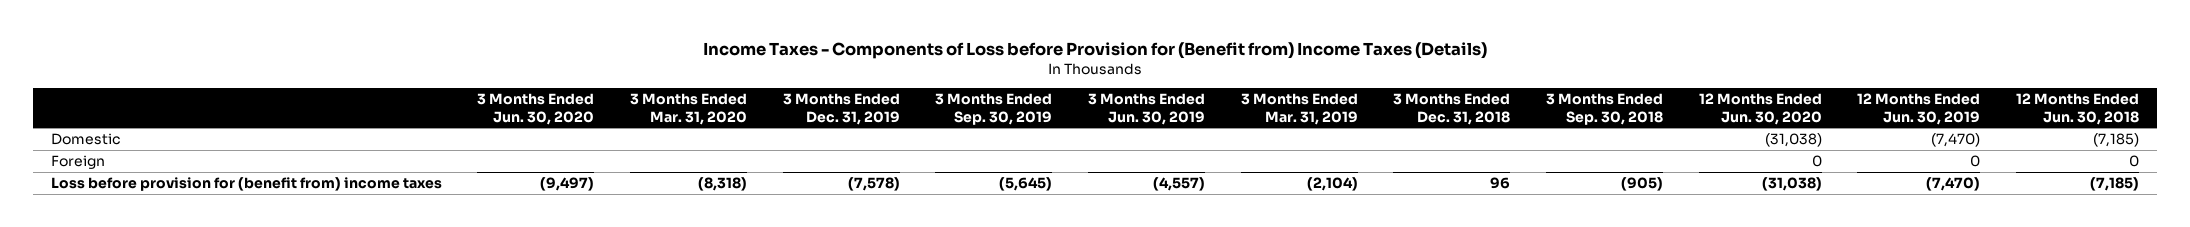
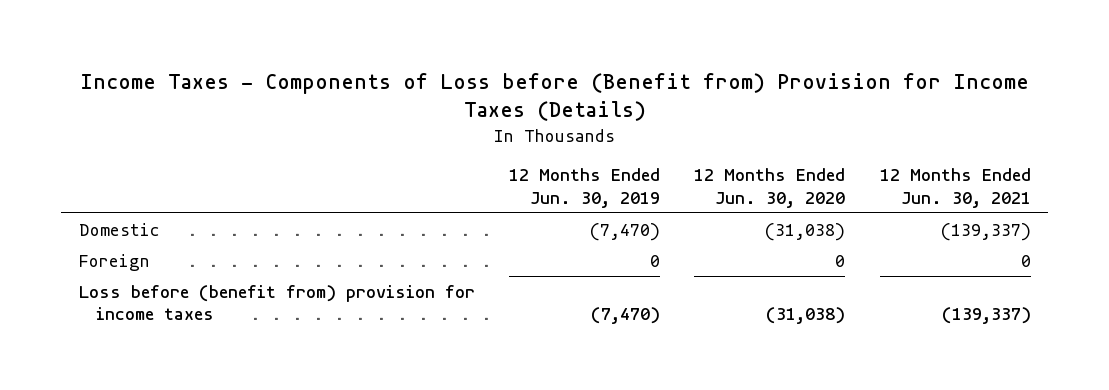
[702,42,1487,60] Income Taxes - Components of Loss before Provision for (Benefit from) Income Taxes (Details) -> [79,73,1029,122] Income Taxes - Components of Loss before (Benefit from) Provision for Income Taxes (Details)
[477,93,595,125] 3 Months Ended Jun. 30, 2020 -> none
[630,93,748,125] 3 Months Ended Mar. 31, 2020 -> none
[782,93,900,125] 3 Months Ended Dec. 31, 2019 -> none
[935,93,1053,125] 3 Months Ended Sep. 30, 2019 -> none
[1087,93,1205,125] 3 Months Ended Jun. 30, 2019 -> none
[1240,93,1358,125] 3 Months Ended Mar. 31, 2019 -> none
[1393,93,1511,125] 3 Months Ended Dec. 31, 2018 -> none
[1545,93,1663,125] 3 Months Ended Sep. 30, 2018 -> none
[2015,93,2139,125] 12 Months Ended Jun. 30, 2018 -> none
none -> [879,168,1031,208] 12 Months Ended Jun. 30, 2021
[50,177,442,192] Loss before provision for (benefit from) income taxes -> [78,284,475,320] Loss before (benefit from) provision for income taxes

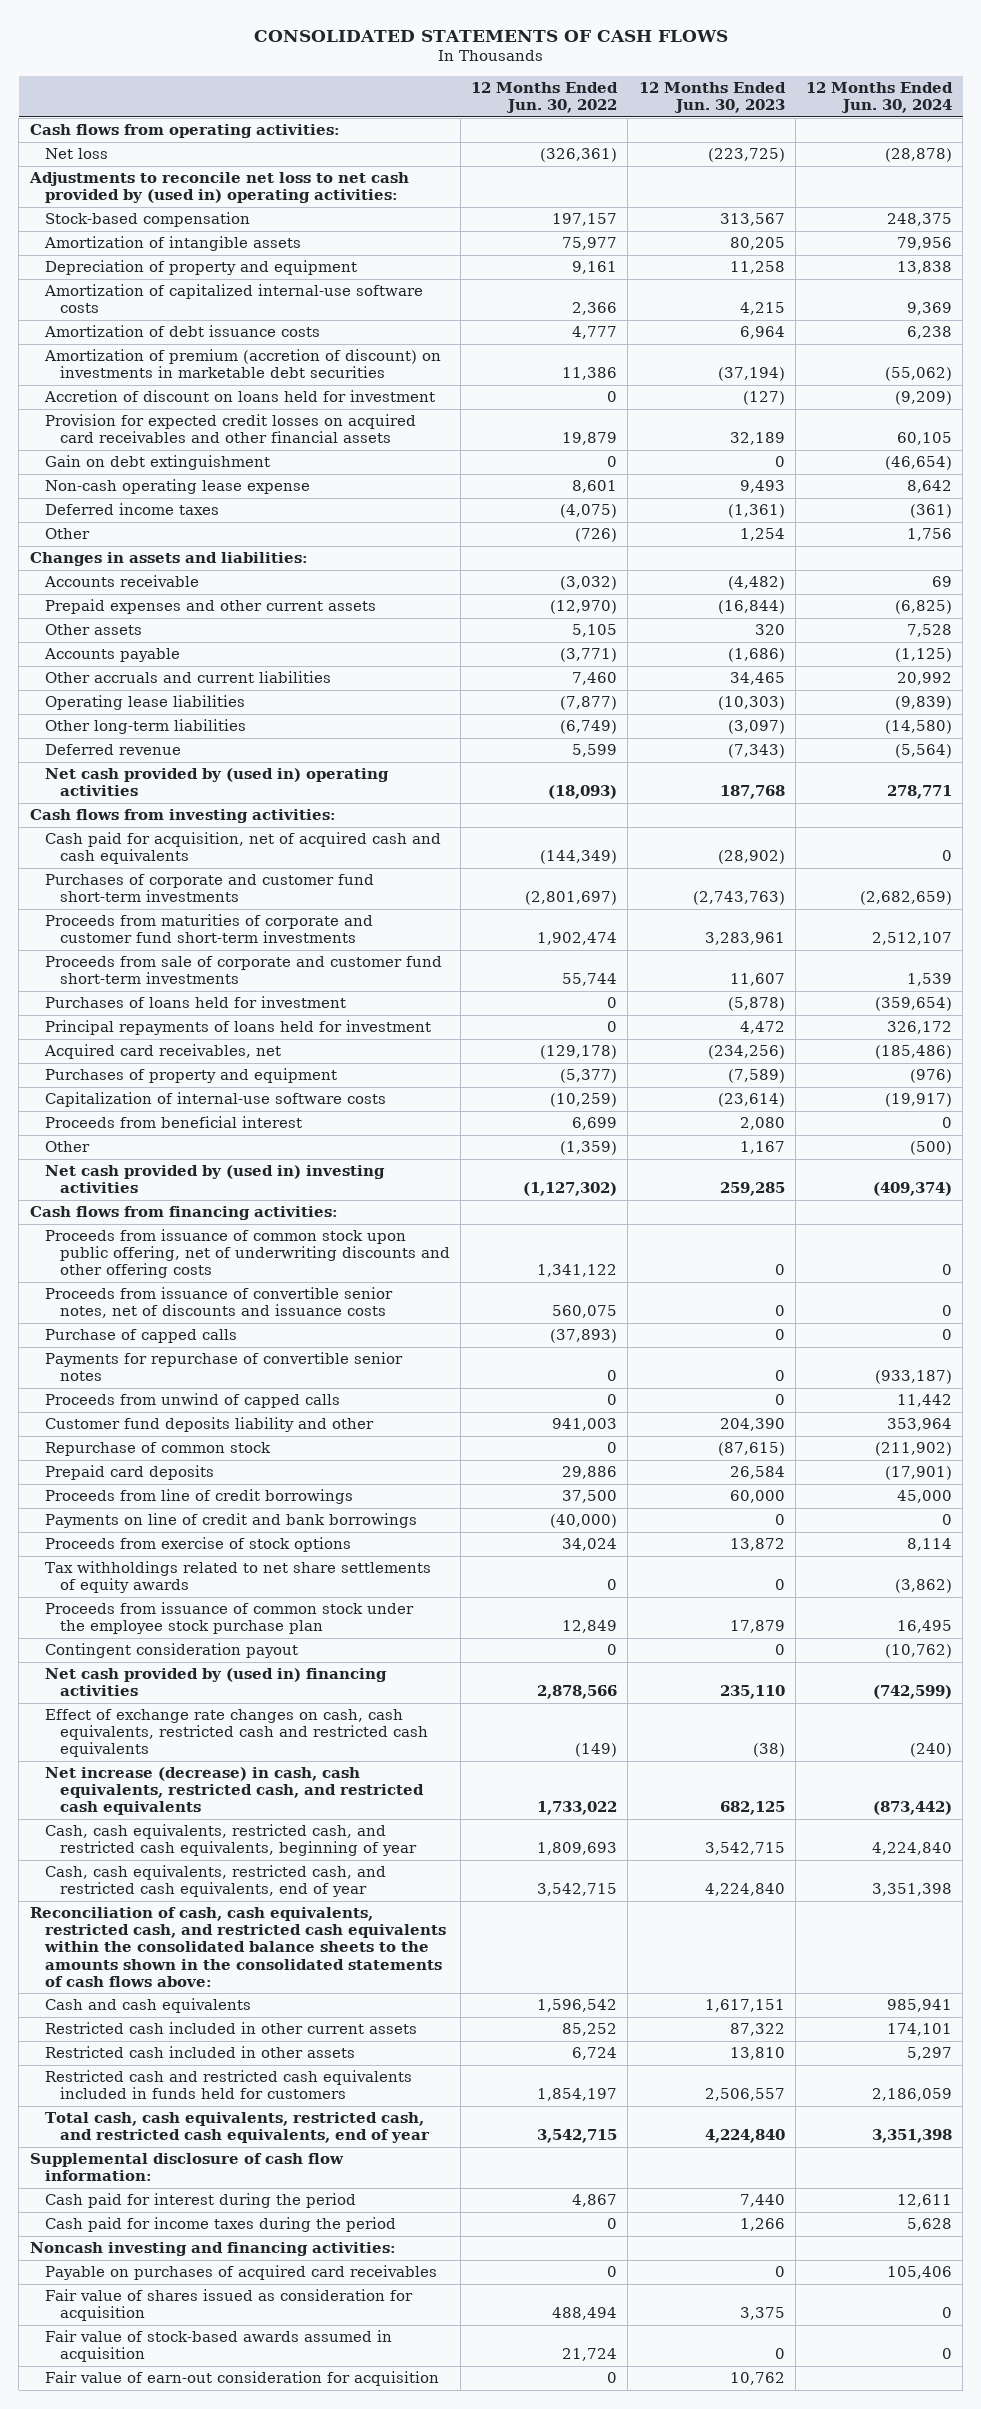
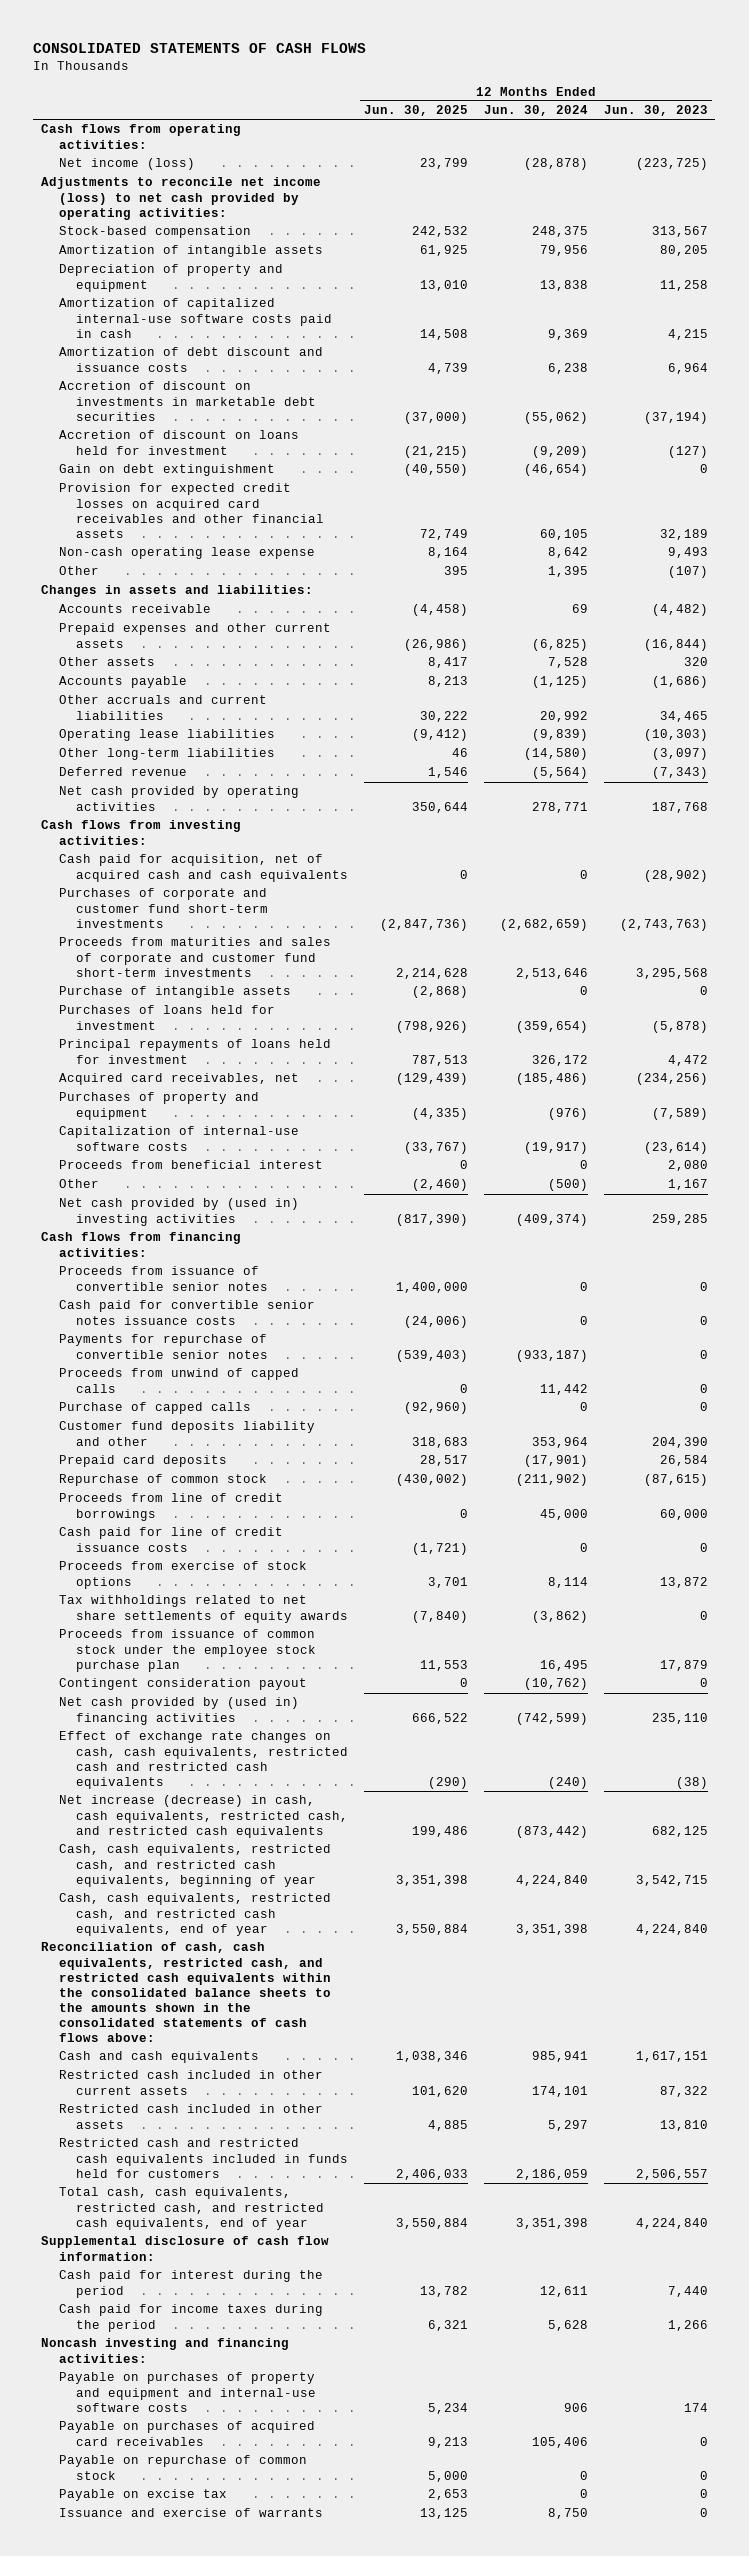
[471,82,619,114] 12 Months Ended Jun. 30, 2022 -> none
none -> [364,105,469,117] Jun. 30, 2025
[44,148,108,160] Net loss -> [58,158,195,171] Net income (loss)
[28,172,409,204] Adjustments to reconcile net loss to net cash provided by (used in) operating activities: -> [41,177,322,220] Adjustments to reconcile net income (loss) to net cash provided by operating activities:
[43,284,423,314] Amortization of capitalized internal-use software costs -> [58,298,333,338] Amortization of capitalized internal-use software costs paid in cash
[43,325,320,338] Amortization of debt issuance costs -> [58,347,323,372] Amortization of debt discount and issuance costs
[43,349,441,379] Amortization of premium (accretion of discount) on investments in marketable debt securities -> [58,381,317,421] Accretion of discount on investments in marketable debt securities
[44,414,416,444] Provision for expected credit losses on acquired card receivables and other financial assets -> [58,483,325,538] Provision for expected credit losses on acquired card receivables and other financial assets
[44,503,219,516] Deferred income taxes -> none
[739,528,785,542] 1,254 -> [667,566,708,579] (107)
[906,528,952,542] 1,756 -> [547,566,588,578] 1,395
[44,768,389,797] Net cash provided by (used in) operating activities -> [58,786,299,811] Net cash provided by operating activities
[44,956,442,985] Proceeds from sale of corporate and customer fund short-term investments -> none
[44,914,373,944] Proceeds from maturities of corporate and customer fund short-term investments -> [58,937,331,977] Proceeds from maturities and sales of corporate and customer fund short-term investments
[704,932,785,946] 3,283,961 -> [635,967,708,979] 3,295,568
[871,932,952,946] 2,512,107 -> [515,967,588,979] 2,513,646
none -> [58,986,291,999] Purchase of intangible assets
[44,1229,450,1279] Proceeds from issuance of common stock upon public offering, net of underwriting discounts and other offering costs -> none
[44,1287,393,1319] Proceeds from issuance of convertible senior notes, net of discounts and issuance costs -> [58,1266,269,1291] Proceeds from issuance of convertible senior notes
none -> [58,1300,315,1325] Cash paid for convertible senior notes issuance costs
[44,1329,237,1344] Purchase of capped calls -> [58,1402,251,1415] Purchase of capped calls
[44,1442,271,1457] Repurchase of common stock -> [58,1474,267,1487] Repurchase of common stock
[44,1513,417,1529] Payments on line of credit and bank borrowings -> none
none -> [58,1527,283,1552] Cash paid for line of credit issuance costs
none -> [58,2372,317,2412] Payable on purchases of property and equipment and internal-use software costs
[44,2289,413,2322] Fair value of shares issued as consideration for acquisition -> none
[44,2330,392,2363] Fair value of stock-based awards assumed in acquisition -> none
[44,2371,439,2387] Fair value of earn-out consideration for acquisition -> none
none -> [58,2455,307,2480] Payable on repurchase of common stock
none -> [58,2489,227,2502] Payable on excise tax
none -> [58,2508,323,2518] Issuance and exercise of warrants

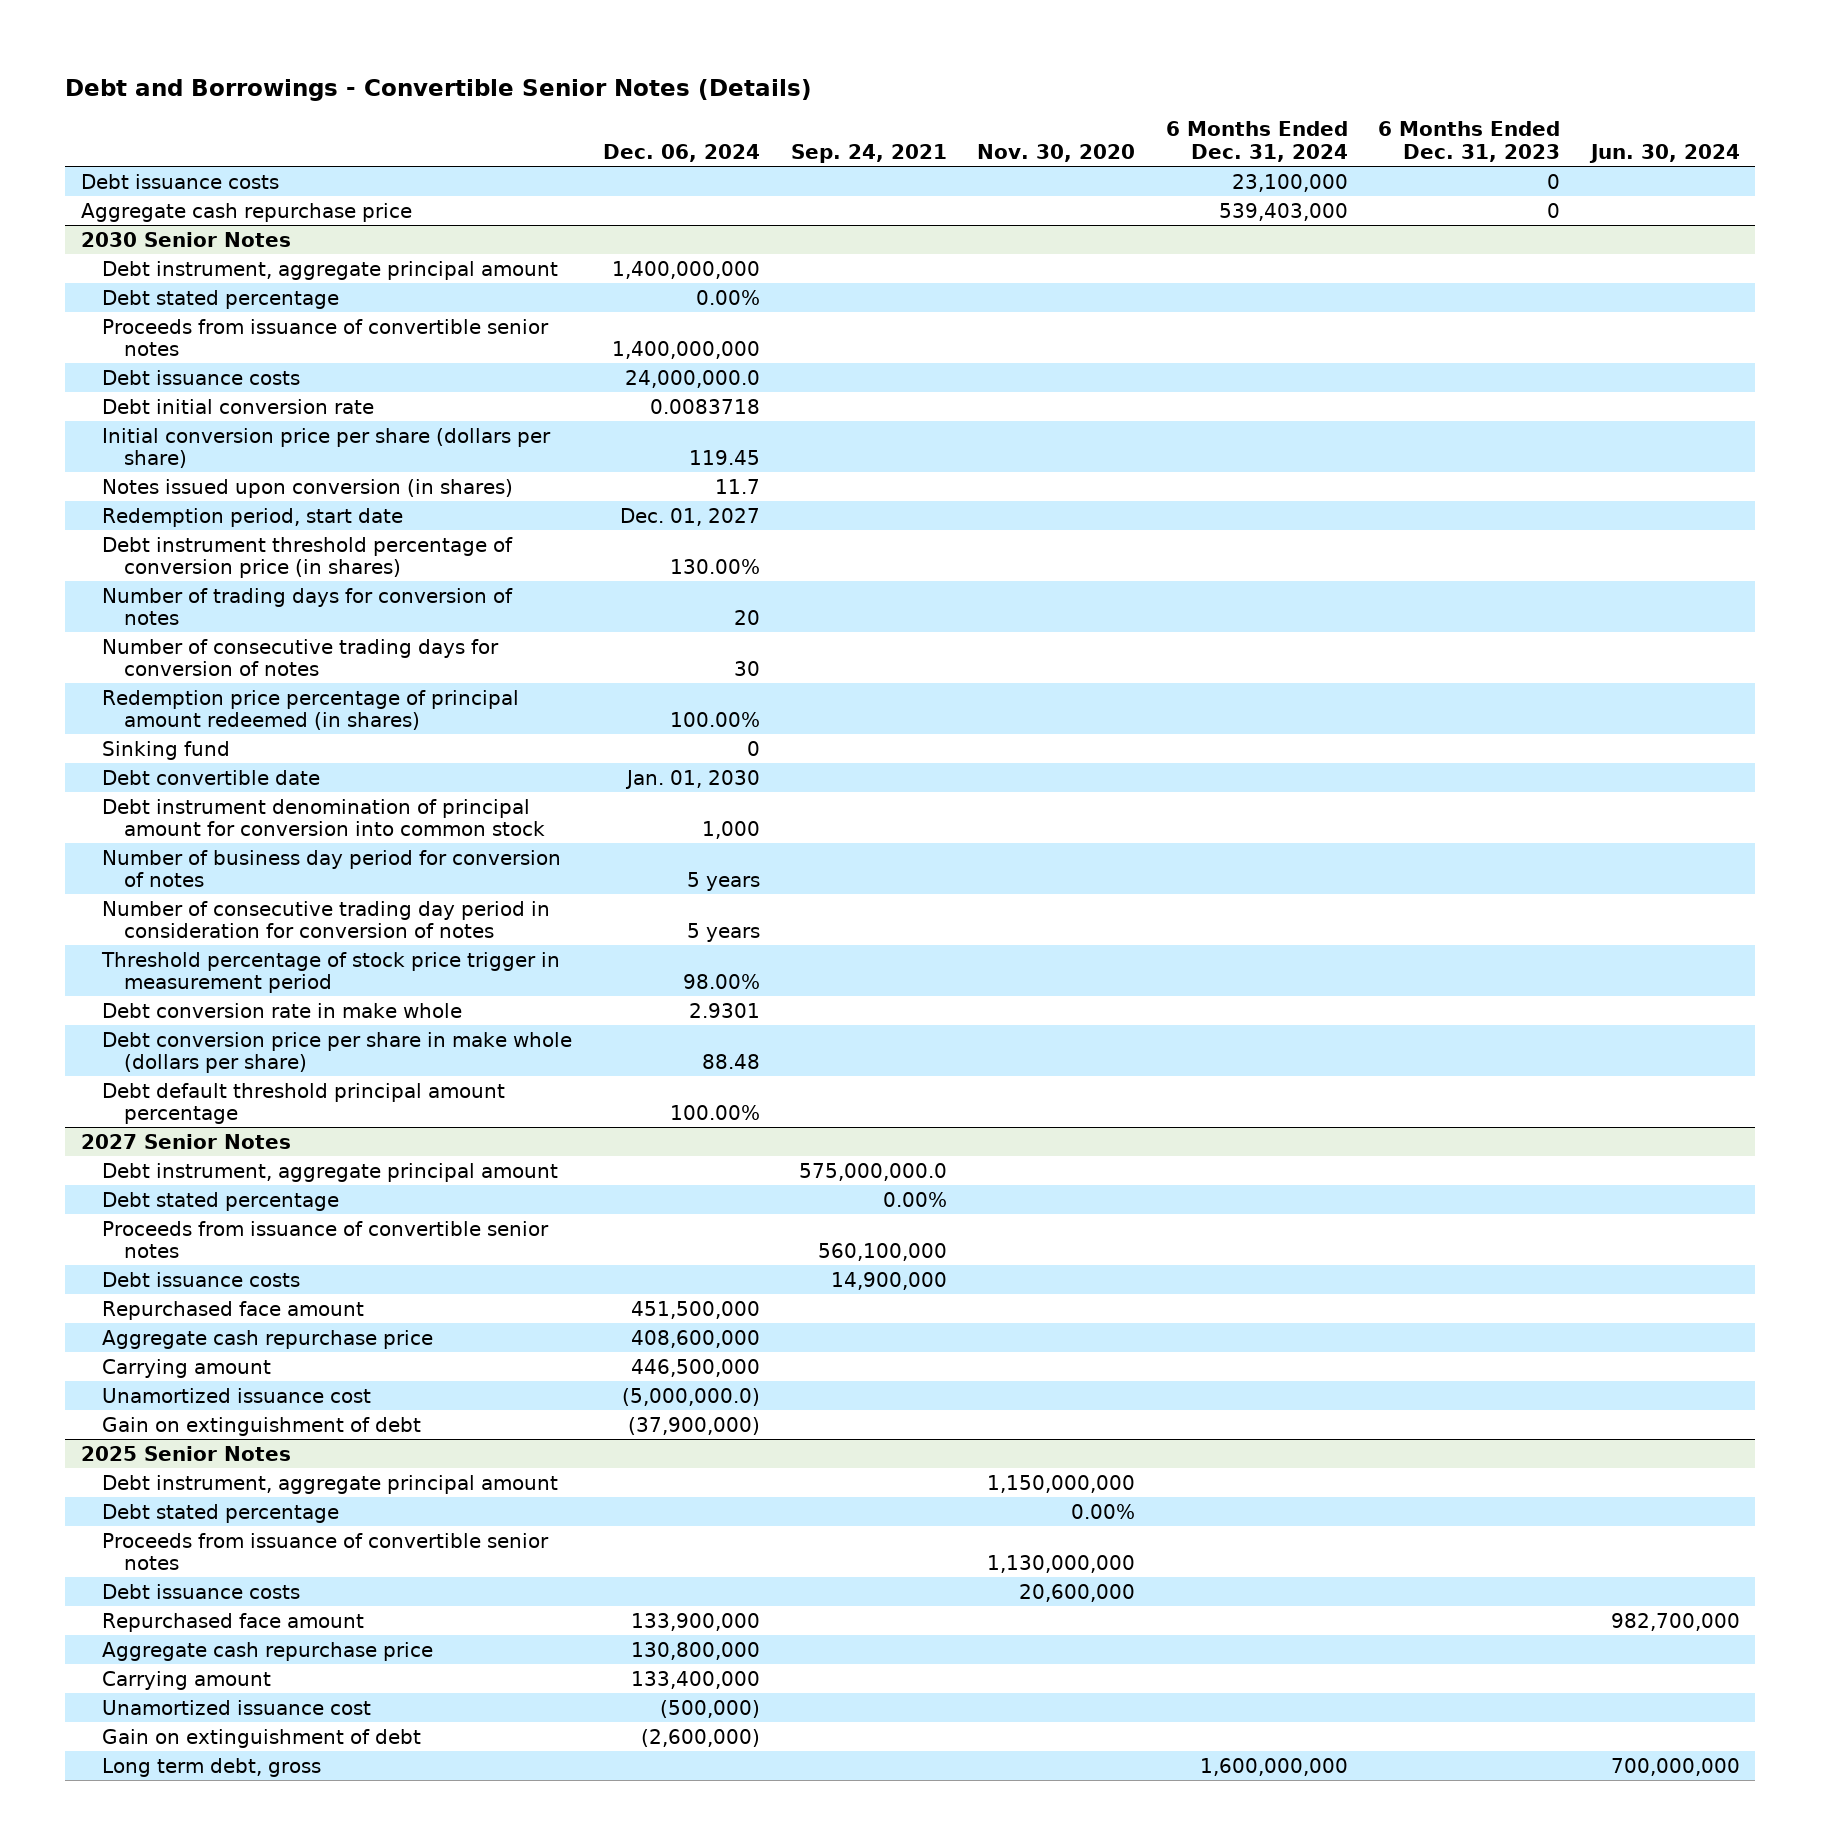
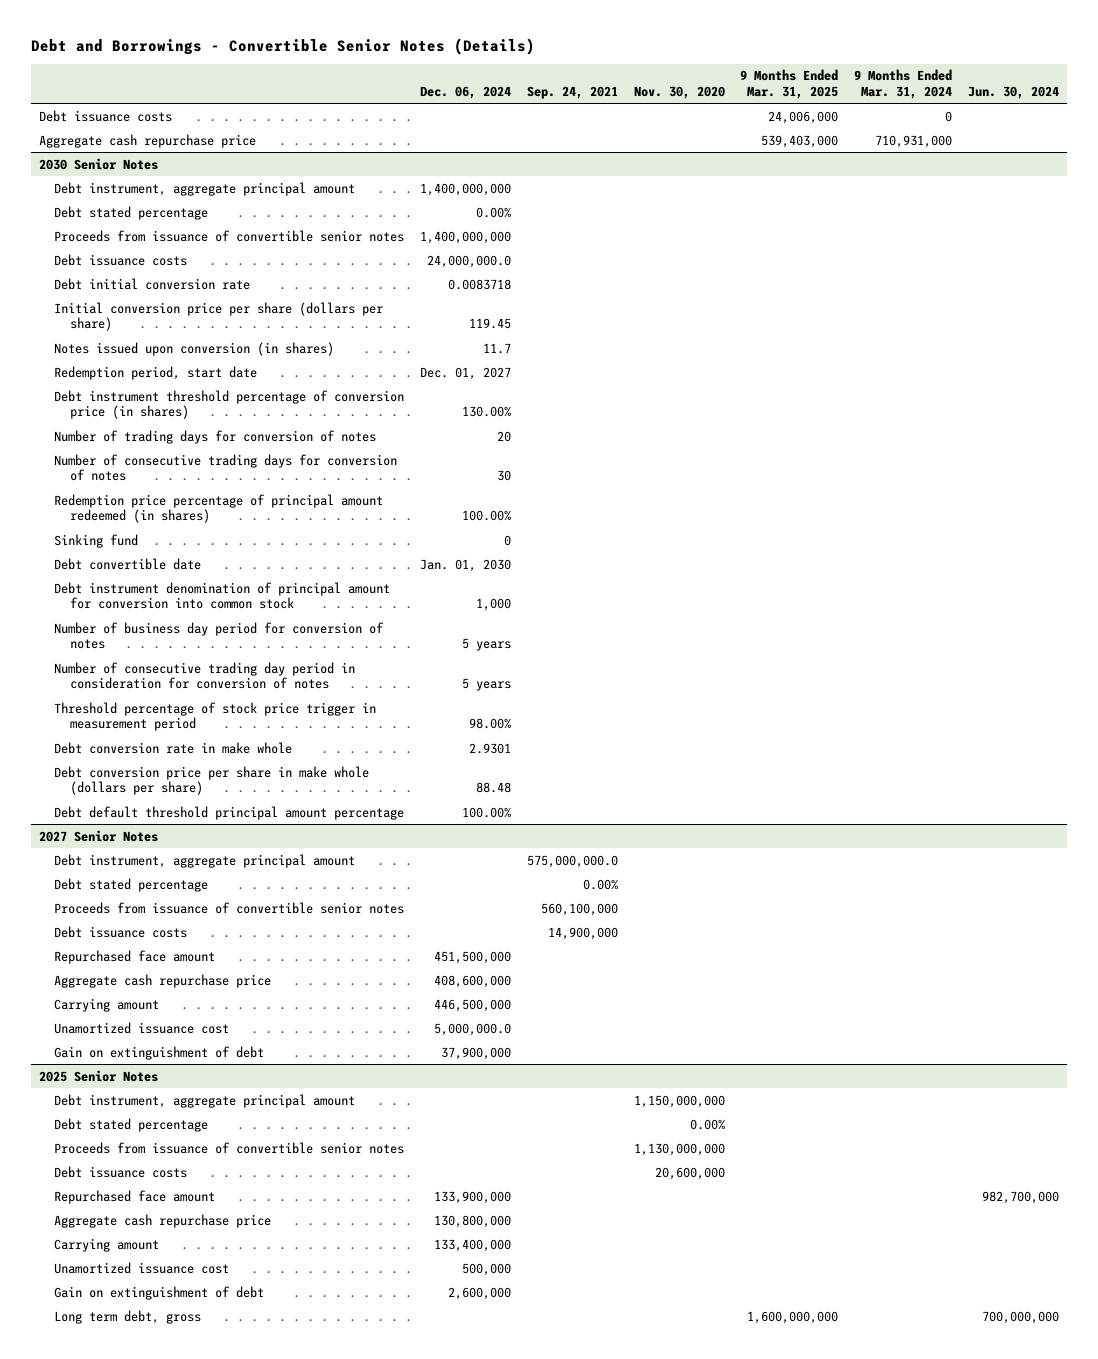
[1165,121,1348,162] 6 Months Ended Dec. 31, 2024 -> none
[1378,121,1561,162] 6 Months Ended Dec. 31, 2023 -> none
none -> [740,69,839,99] 9 Months Ended Mar. 31, 2025
none -> [854,69,953,99] 9 Months Ended Mar. 31, 2024
[621,1387,760,1406] (5,000,000.0) -> [434,1022,512,1036] 5,000,000.0
[627,1416,760,1435] (37,900,000) -> [441,1046,512,1060] 37,900,000
[659,1699,760,1718] (500,000) -> [462,1262,512,1276] 500,000
[640,1728,760,1747] (2,600,000) -> [448,1286,512,1300] 2,600,000

